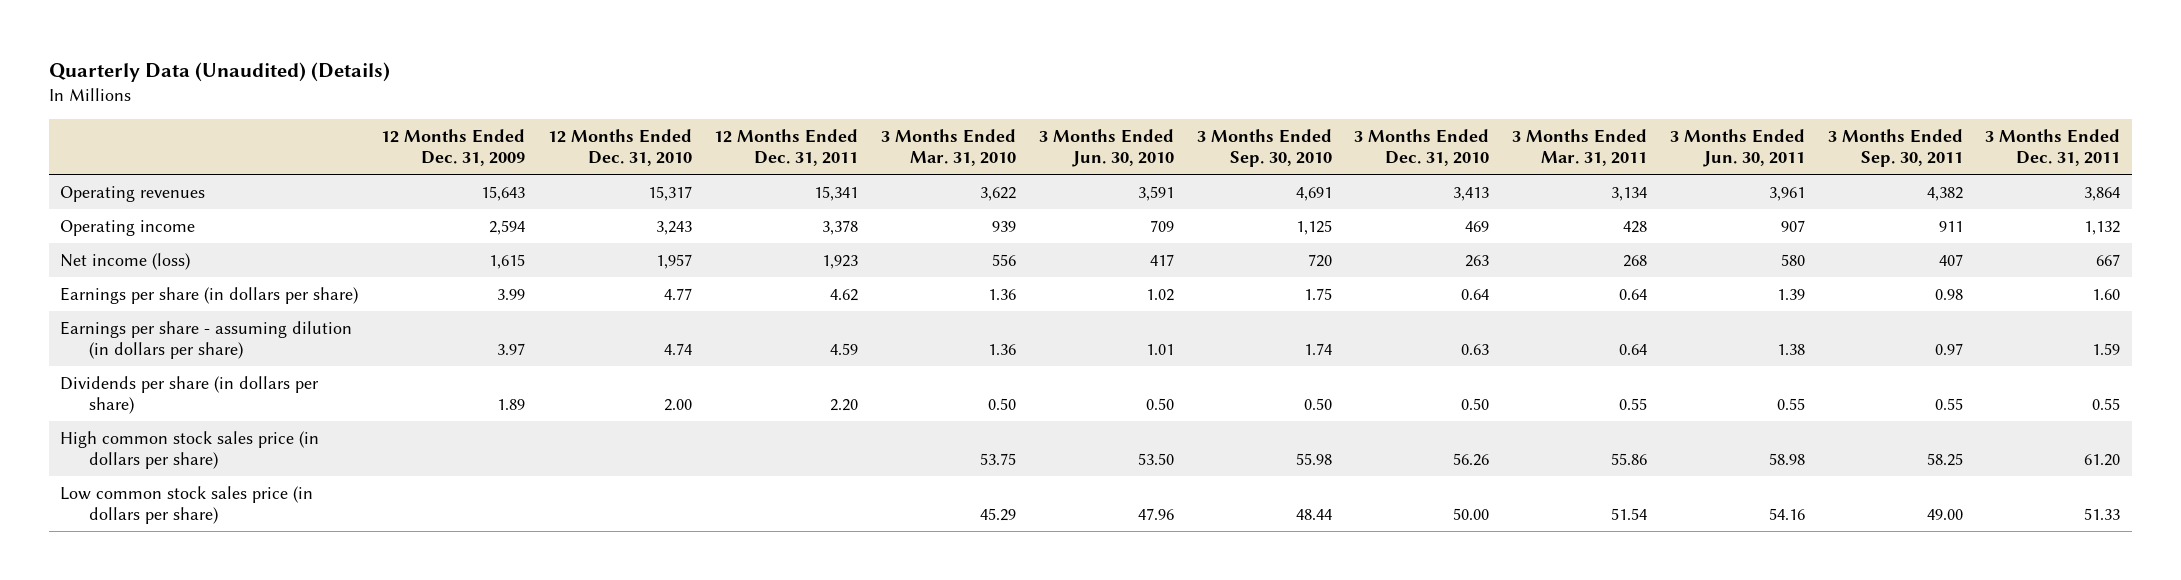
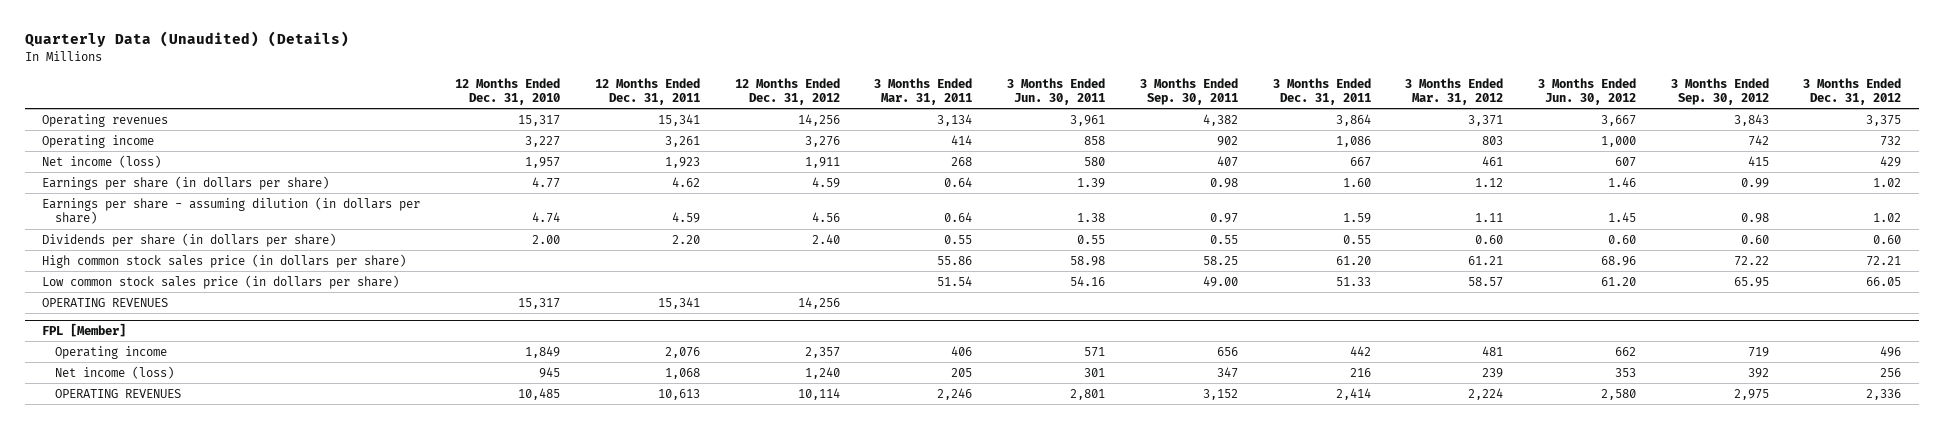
[381,129,526,167] 12 Months Ended Dec. 31, 2009 -> none
[881,129,1017,167] 3 Months Ended Mar. 31, 2010 -> none
[1038,129,1174,168] 3 Months Ended Jun. 30, 2010 -> none
[1196,129,1332,168] 3 Months Ended Sep. 30, 2010 -> none
[1354,129,1490,167] 3 Months Ended Dec. 31, 2010 -> none
none -> [734,77,840,105] 12 Months Ended Dec. 31, 2012
none -> [1405,77,1504,105] 3 Months Ended Mar. 31, 2012
none -> [1537,77,1636,105] 3 Months Ended Jun. 30, 2012
none -> [1670,77,1769,105] 3 Months Ended Sep. 30, 2012
none -> [1803,77,1902,105] 3 Months Ended Dec. 31, 2012
[655,220,692,235] 3,243 -> [525,135,561,147] 3,227
[822,219,859,235] 3,378 -> [664,135,700,147] 3,261
[1623,220,1648,233] 428 -> [951,134,973,145] 414
[1780,219,1805,232] 907 -> [1084,135,1106,145] 858
[1938,220,1963,232] 911 -> [1216,135,1238,146] 902
[2084,220,2121,235] 1,132 -> [1335,135,1371,147] 1,086
none -> [42,297,169,307] OPERATING REVENUES
none -> [42,323,127,338] FPL [Member]
none -> [55,345,168,359] Operating income
none -> [55,365,175,379] Net income (loss)
none -> [55,388,182,398] OPERATING REVENUES

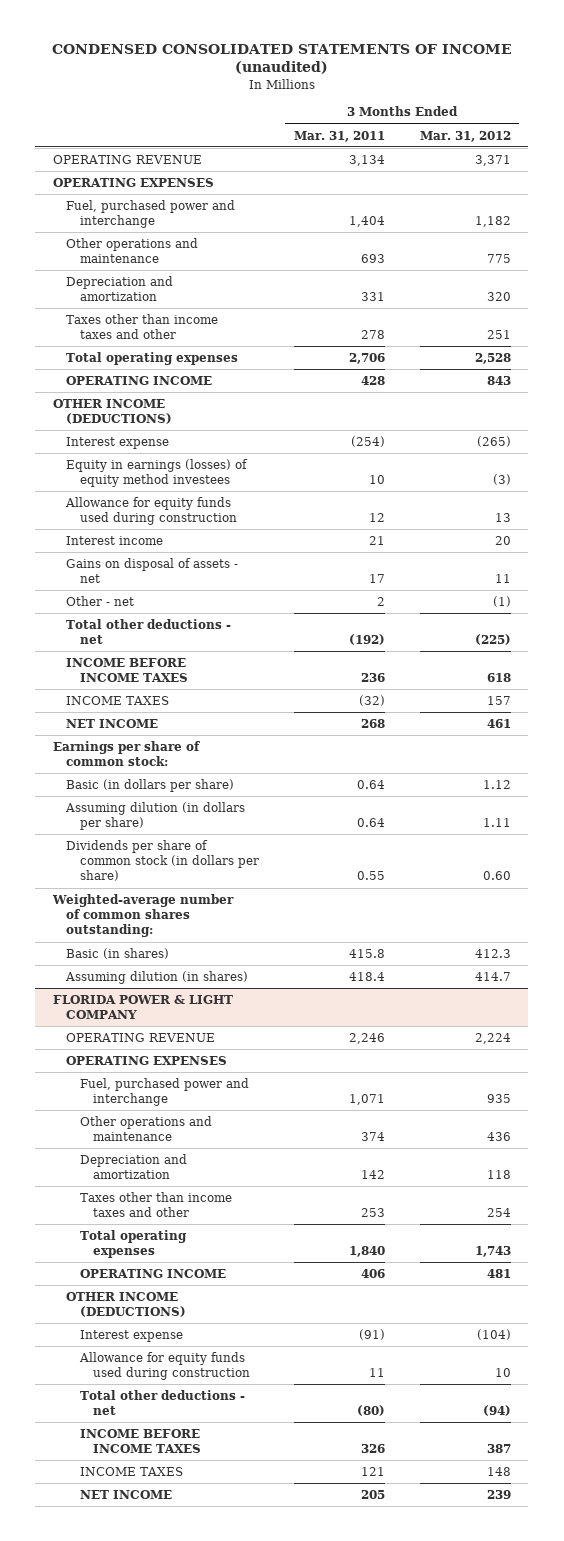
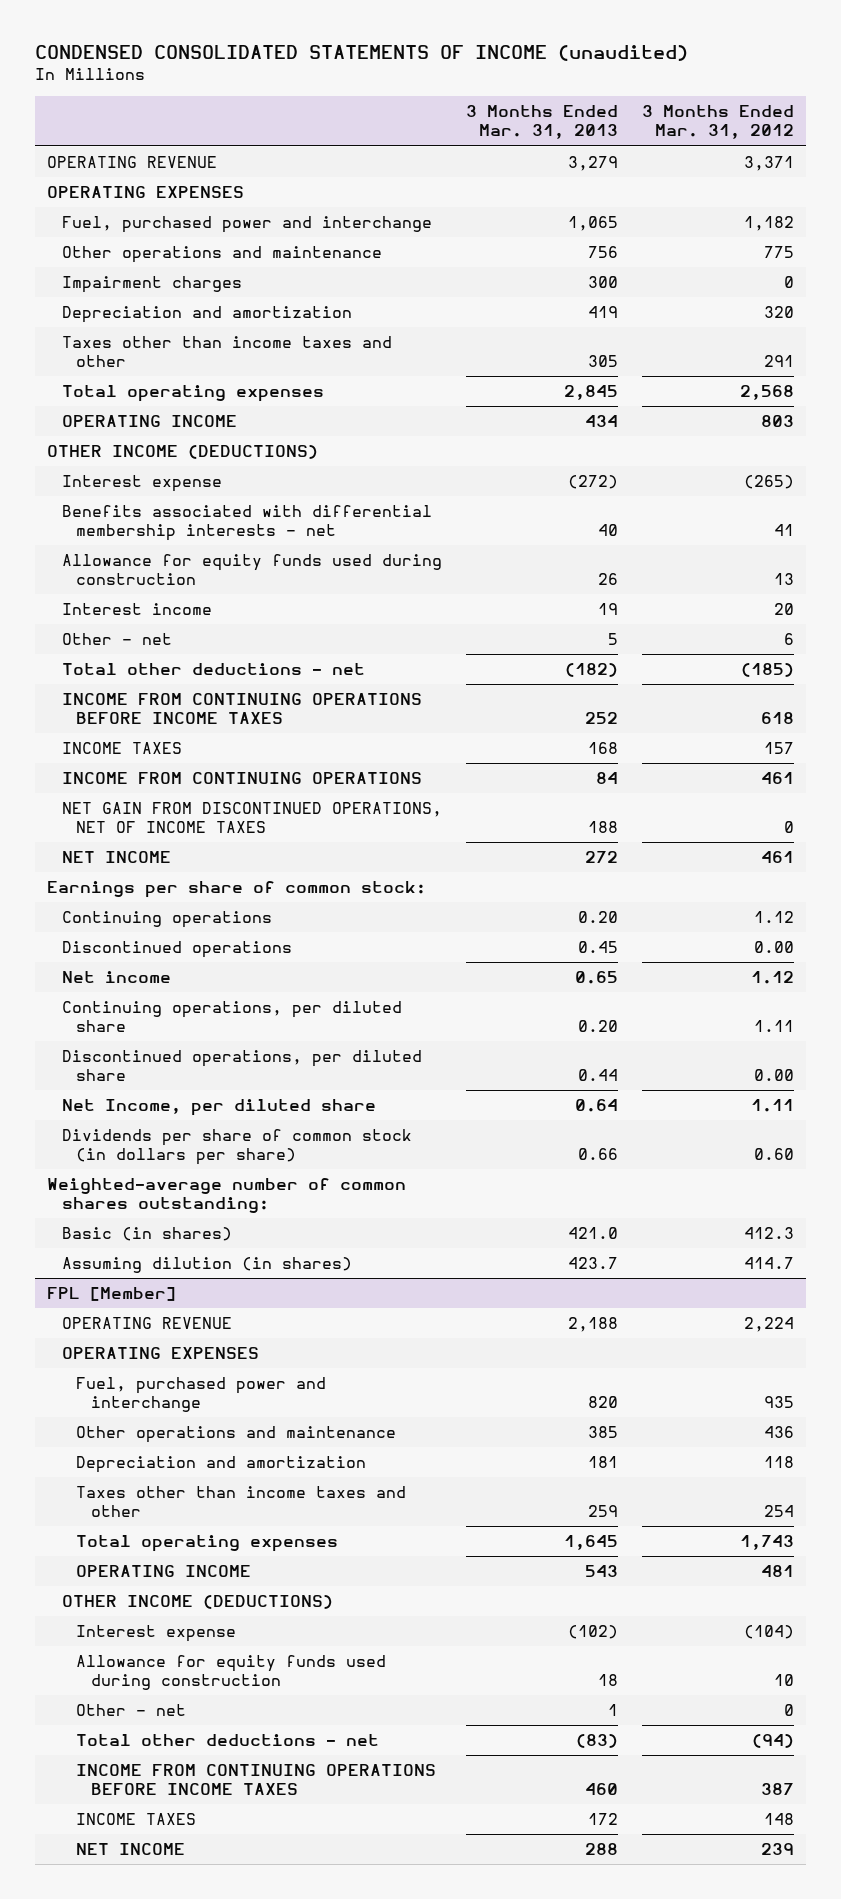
[293,130,385,142] Mar. 31, 2011 -> none
none -> [465,105,618,140] 3 Months Ended Mar. 31, 2013
none -> [61,276,242,294] Impairment charges
[486,330,511,340] 251 -> [763,355,794,368] 291
[474,352,511,364] 2,528 -> [739,385,794,401] 2,568
[486,375,511,385] 843 -> [760,415,794,428] 803
[66,458,249,488] Equity in earnings (losses) of equity method investees -> none
none -> [61,505,432,542] Benefits associated with differential membership interests - net
[66,557,239,584] Gains on disposal of assets - net -> none
[492,595,511,607] (1) -> [783,633,794,646] 6
[474,634,511,646] (225) -> [740,663,794,678] (185)
[66,657,188,683] INCOME BEFORE INCOME TAXES -> [61,693,422,725] INCOME FROM CONTINUING OPERATIONS BEFORE INCOME TAXES
none -> [61,772,422,785] INCOME FROM CONTINUING OPERATIONS
none -> [61,802,442,834] NET GAIN FROM DISCONTINUED OPERATIONS, NET OF INCOME TAXES
none -> [61,911,272,929] Continuing operations
none -> [61,941,292,959] Discontinued operations
[66,778,235,792] Basic (in dollars per share) -> [61,971,171,984] Net income
none -> [61,1001,402,1033] Continuing operations, per diluted share
none -> [61,1050,422,1082] Discontinued operations, per diluted share
[65,801,246,831] Assuming dilution (in dollars per share) -> [61,1099,376,1117] Net Income, per diluted share
[52,994,233,1020] FLORIDA POWER & LIGHT COMPANY -> none
none -> [46,1287,176,1302] FPL [Member]
none -> [76,1704,187,1717] Other - net
[79,1428,201,1454] INCOME BEFORE INCOME TAXES -> [76,1764,437,1796] INCOME FROM CONTINUING OPERATIONS BEFORE INCOME TAXES

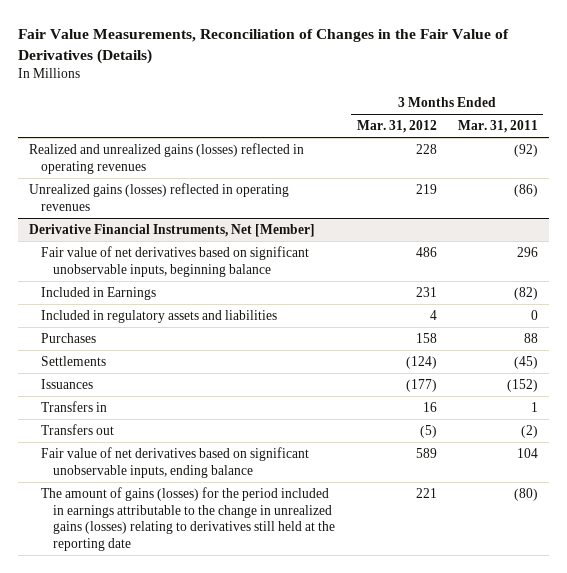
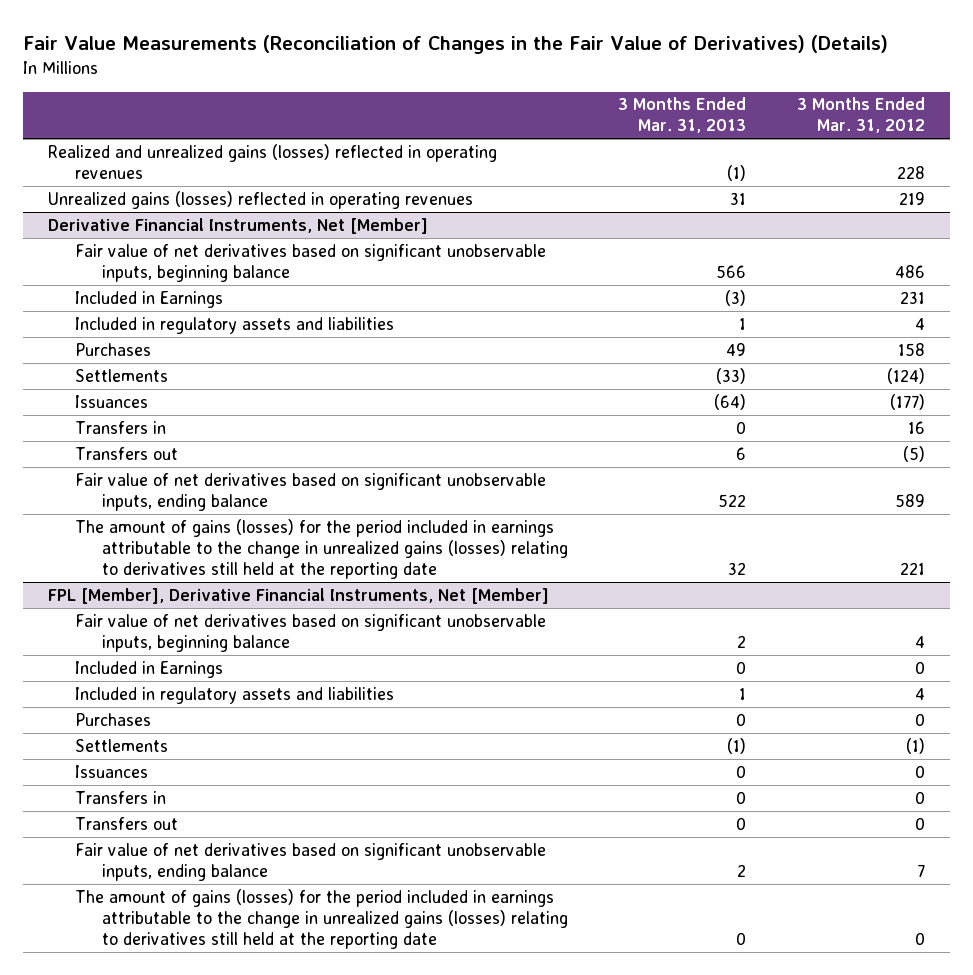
[17,28,509,64] Fair Value Measurements, Reconciliation of Changes in the Fair Value of Derivatives (Details) -> [22,35,888,55] Fair Value Measurements (Reconciliation of Changes in the Fair Value of Derivatives) (Details)
[458,120,539,134] Mar. 31, 2011 -> none
none -> [618,97,747,134] 3 Months Ended Mar. 31, 2013
none -> [47,587,549,604] FPL [Member], Derivative Financial Instruments, Net [Member]
none -> [75,613,547,652] Fair value of net derivatives based on significant unobservable inputs, beginning balance
none -> [75,660,224,678] Included in Earnings
none -> [75,686,395,704] Included in regulatory assets and liabilities
none -> [75,712,152,726] Purchases
none -> [75,738,169,752] Settlements
none -> [75,764,149,778] Issuances
none -> [75,790,167,804] Transfers in
none -> [75,816,179,830] Transfers out
none -> [75,842,547,881] Fair value of net derivatives based on significant unobservable inputs, ending balance
none -> [75,888,569,949] The amount of gains (losses) for the period included in earnings attributable to the change in unrealized gains (losses) relating to derivatives still held at the reporting date

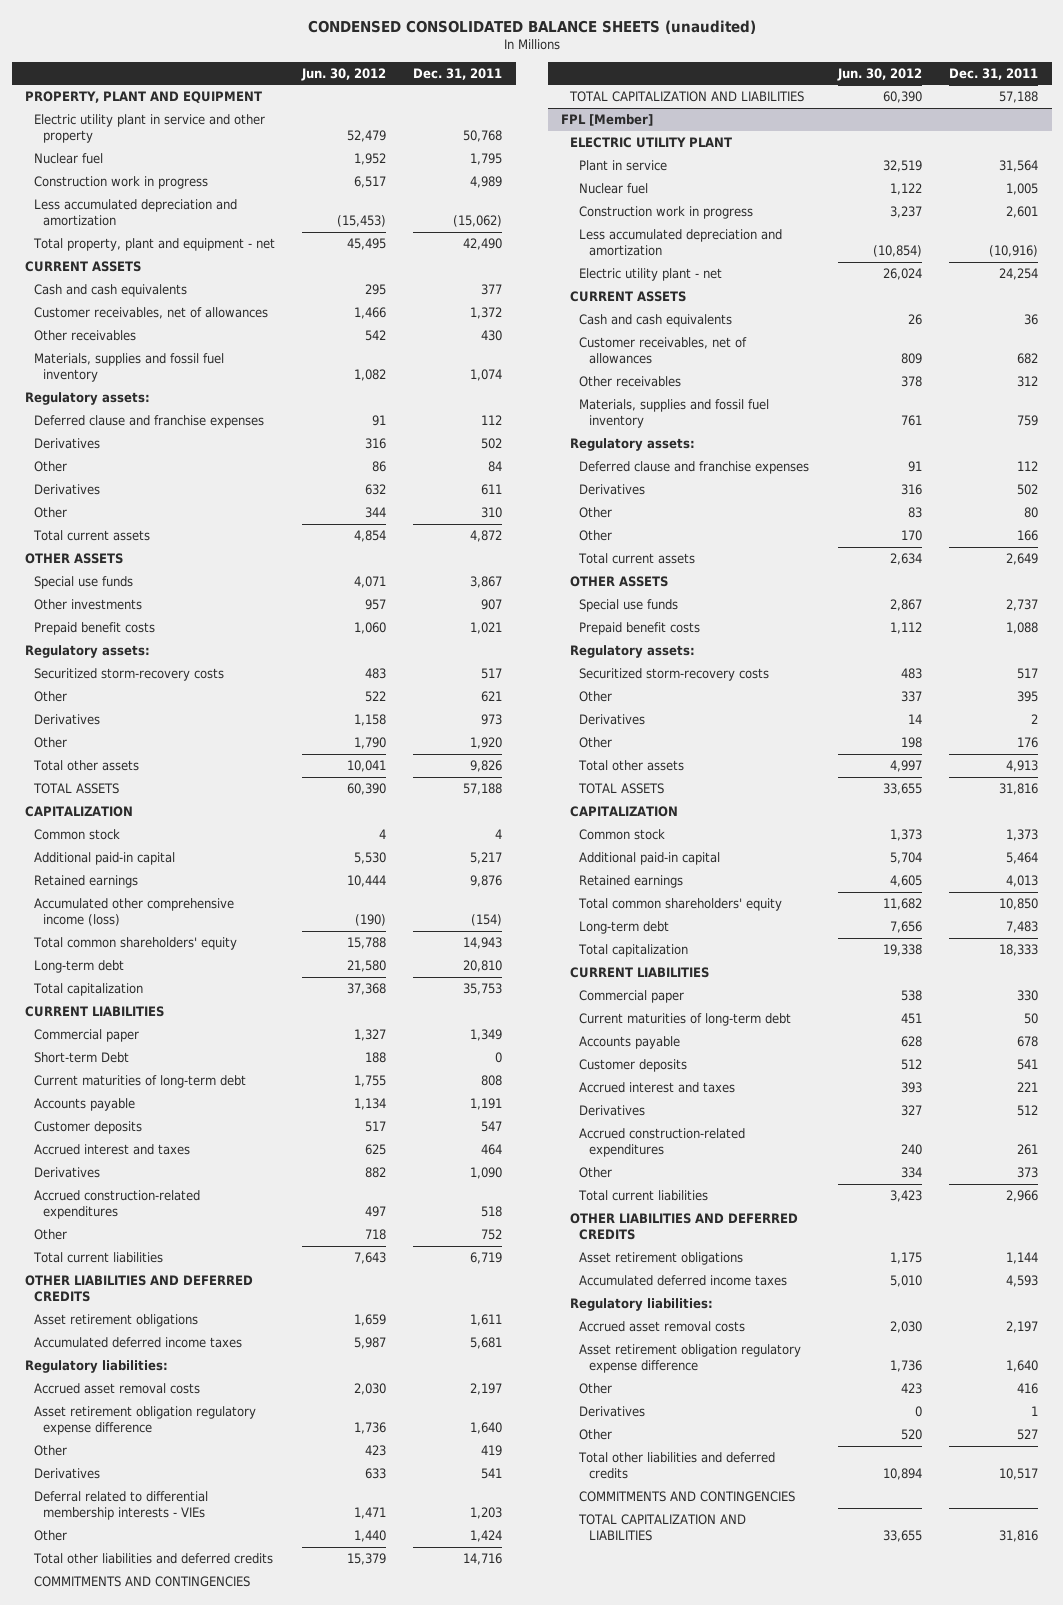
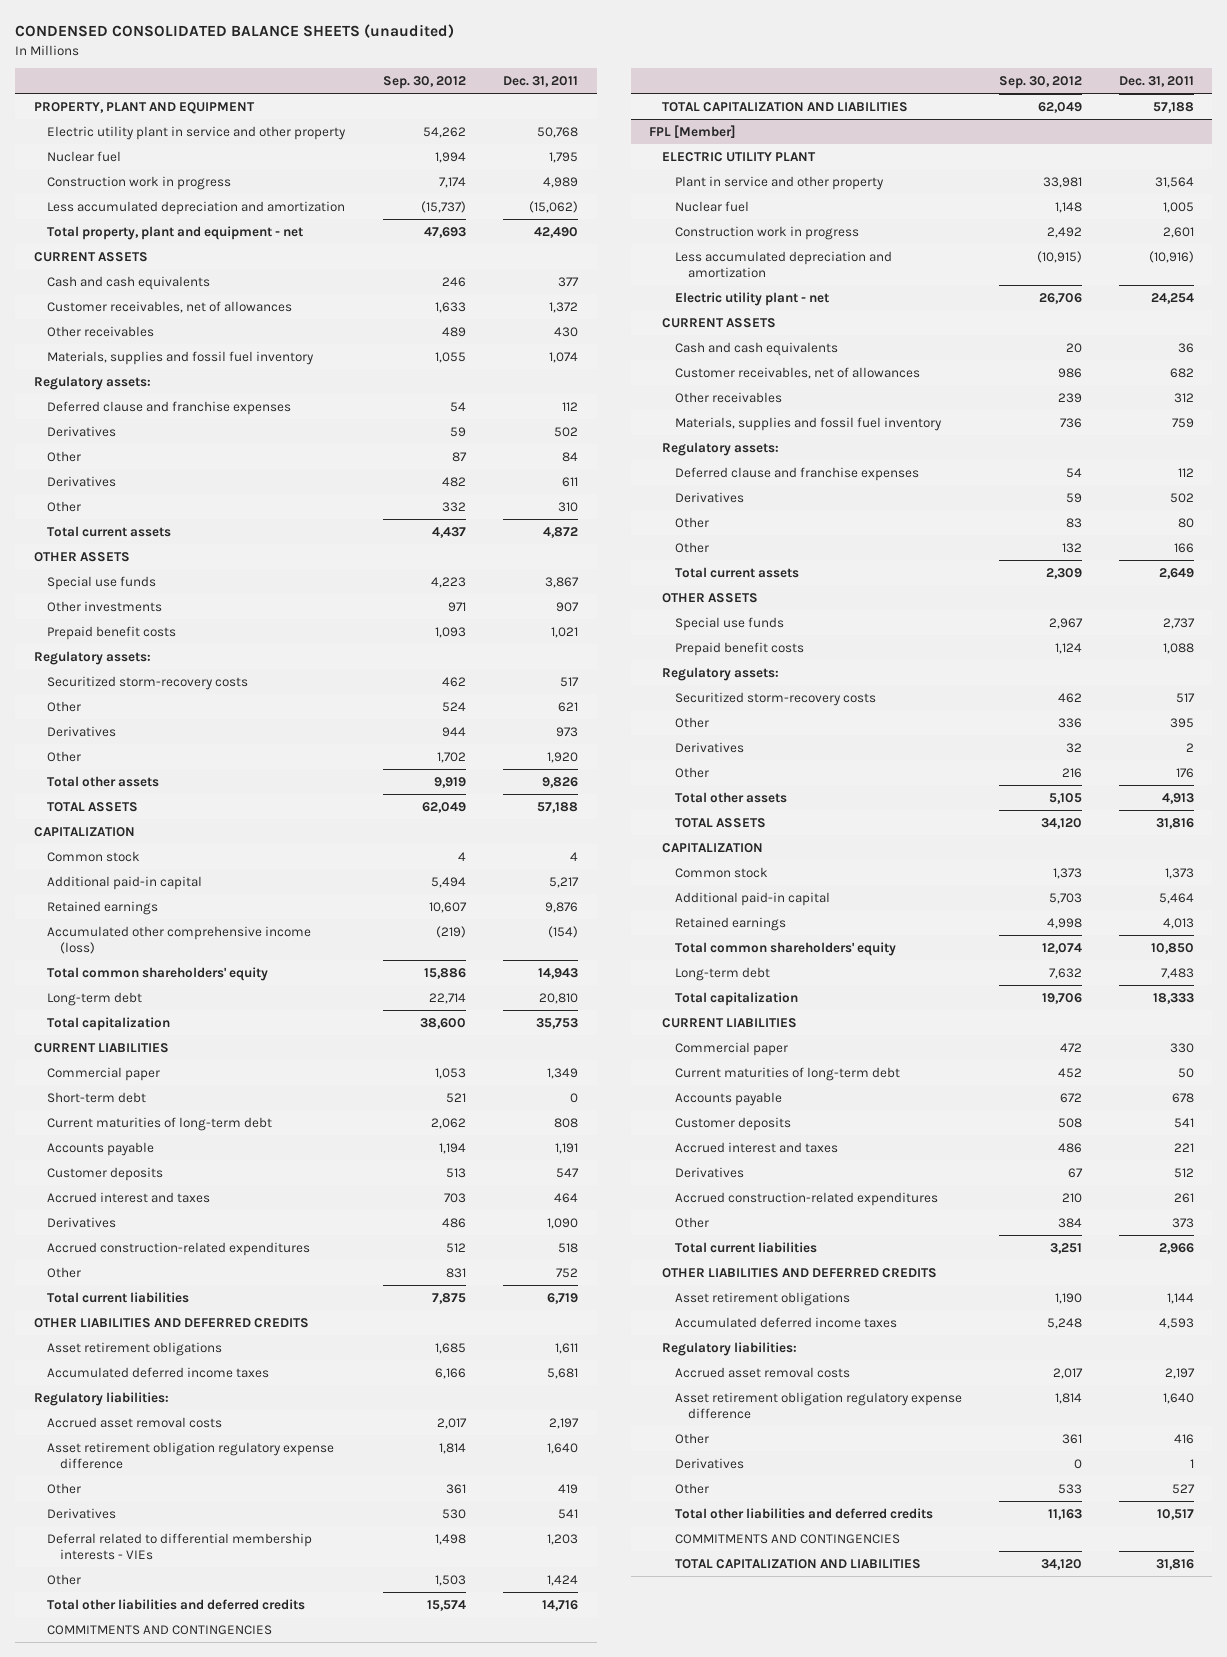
[301,67,387,81] Jun. 30, 2012 -> none
none -> [383,76,467,90] Sep. 30, 2012
[34,1051,130,1063] Short-term Debt -> [46,1091,146,1103] Short-term debt
[579,159,668,171] Plant in service -> [675,175,885,190] Plant in service and other property

